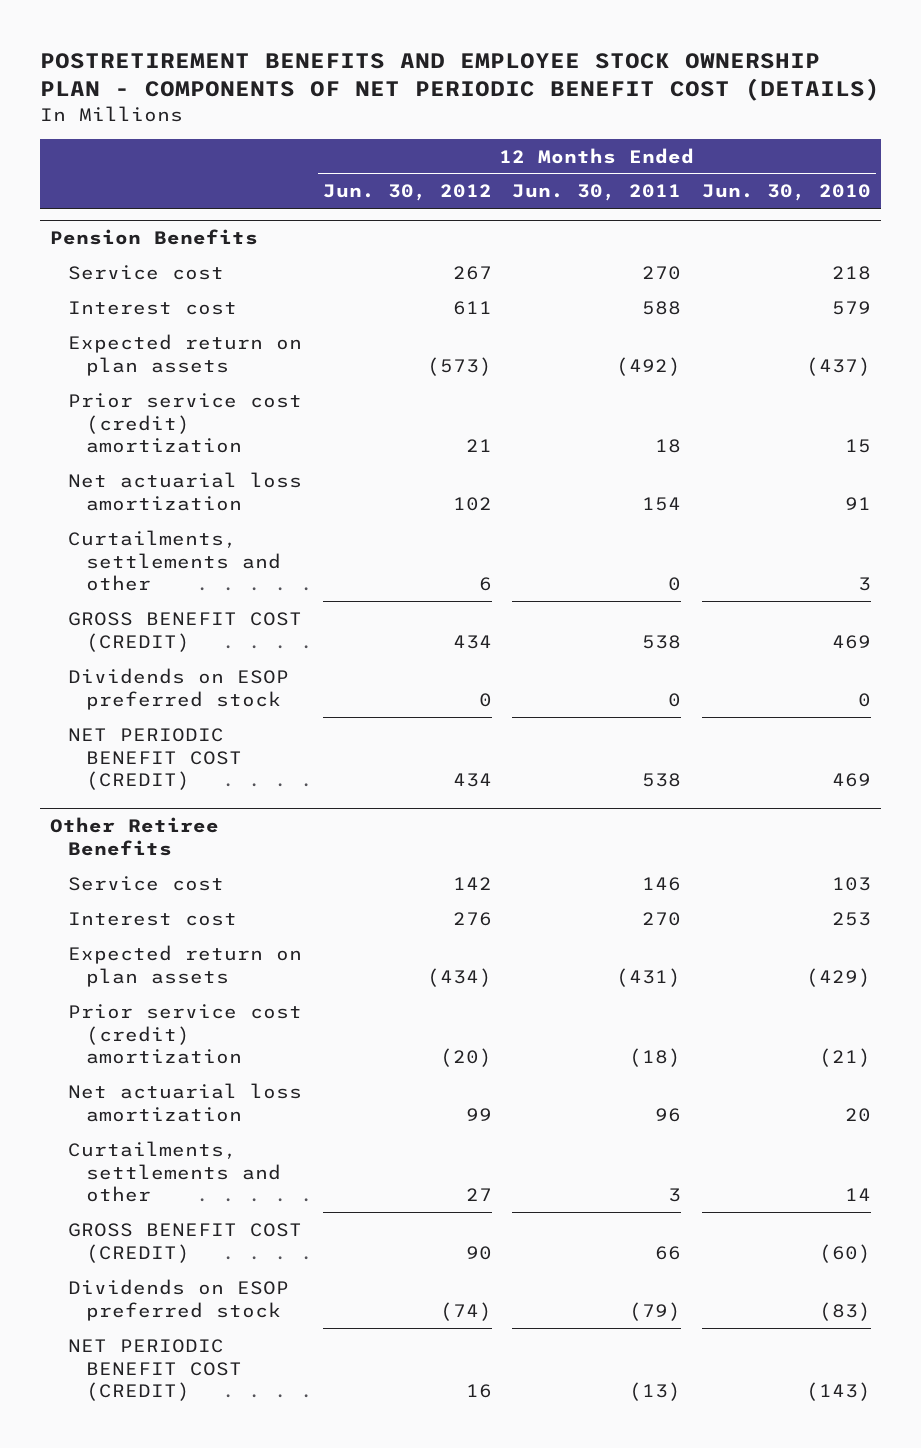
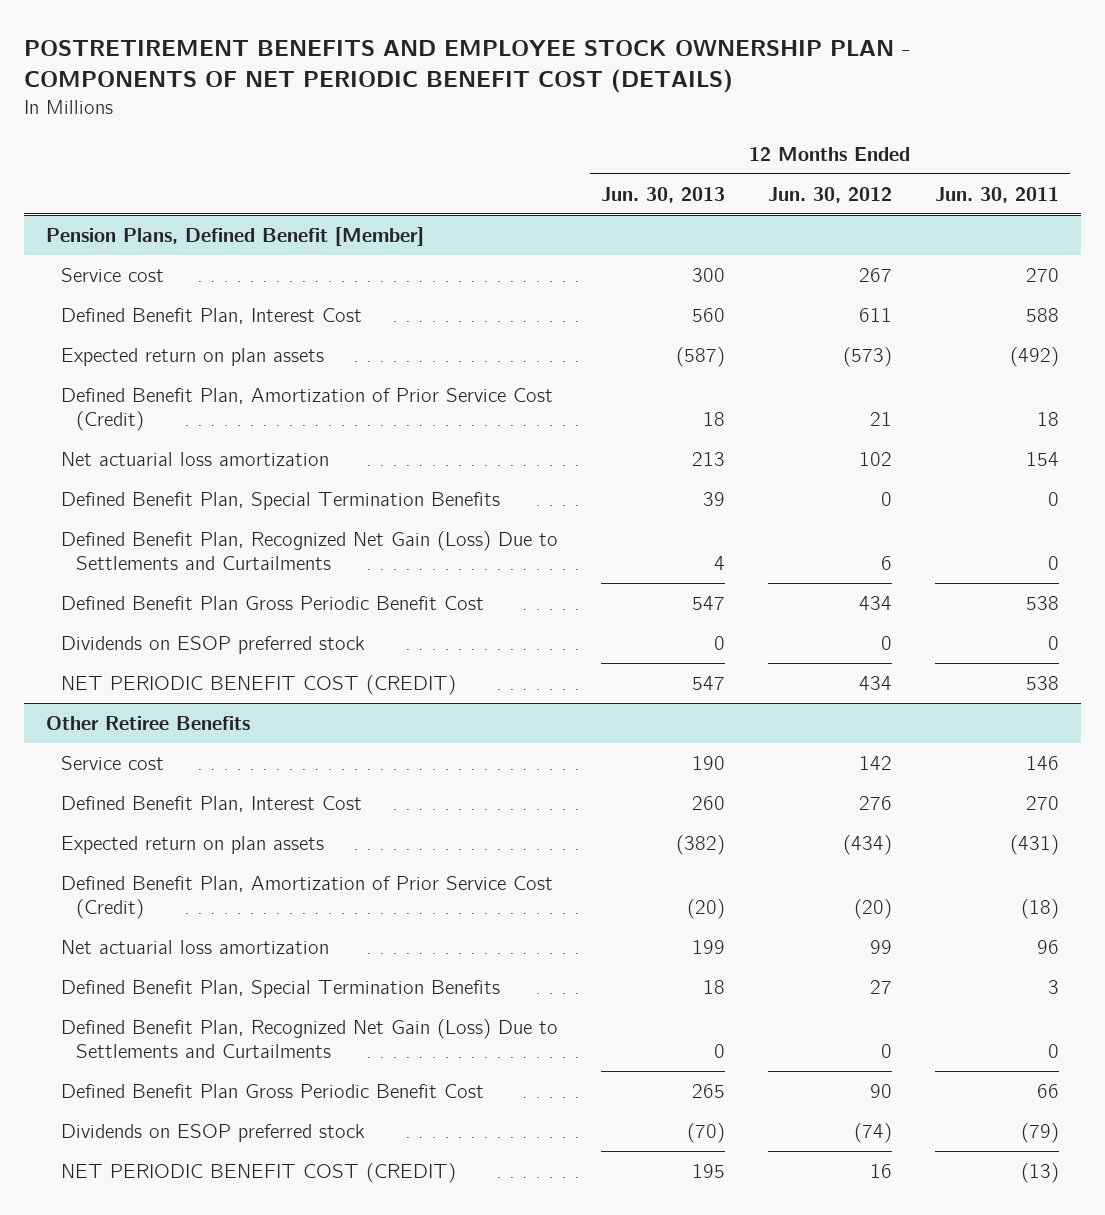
[701,184,871,202] Jun. 30, 2010 -> none
none -> [601,186,726,203] Jun. 30, 2013
[50,229,259,246] Pension Benefits -> none
none -> [45,226,424,246] Pension Plans, Defined Benefit [Member]
[68,300,238,315] Interest cost -> [61,307,363,324] Defined Benefit Plan, Interest Cost
[68,392,303,454] Prior service cost (credit) amortization -> [61,387,554,431] Defined Benefit Plan, Amortization of Prior Service Cost (Credit)
none -> [61,491,501,510] Defined Benefit Plan, Special Termination Benefits
[68,529,282,592] Curtailments, settlements and other -> [61,530,559,570] Defined Benefit Plan, Recognized Net Gain (Loss) Due to Settlements and Curtailments
[68,611,303,652] GROSS BENEFIT COST (CREDIT) -> [61,595,485,610] Defined Benefit Plan Gross Periodic Benefit Cost
[68,911,238,926] Interest cost -> [61,795,363,812] Defined Benefit Plan, Interest Cost
[68,1003,303,1065] Prior service cost (credit) amortization -> [61,875,554,919] Defined Benefit Plan, Amortization of Prior Service Cost (Credit)
none -> [61,979,501,998] Defined Benefit Plan, Special Termination Benefits
[68,1140,282,1203] Curtailments, settlements and other -> [61,1018,559,1058] Defined Benefit Plan, Recognized Net Gain (Loss) Due to Settlements and Curtailments
[465,1188,492,1202] 27 -> [881,1043,893,1058] 0
[668,1188,682,1203] 3 -> [1048,1043,1060,1058] 0
[68,1222,303,1263] GROSS BENEFIT COST (CREDIT) -> [61,1083,485,1098] Defined Benefit Plan Gross Periodic Benefit Cost

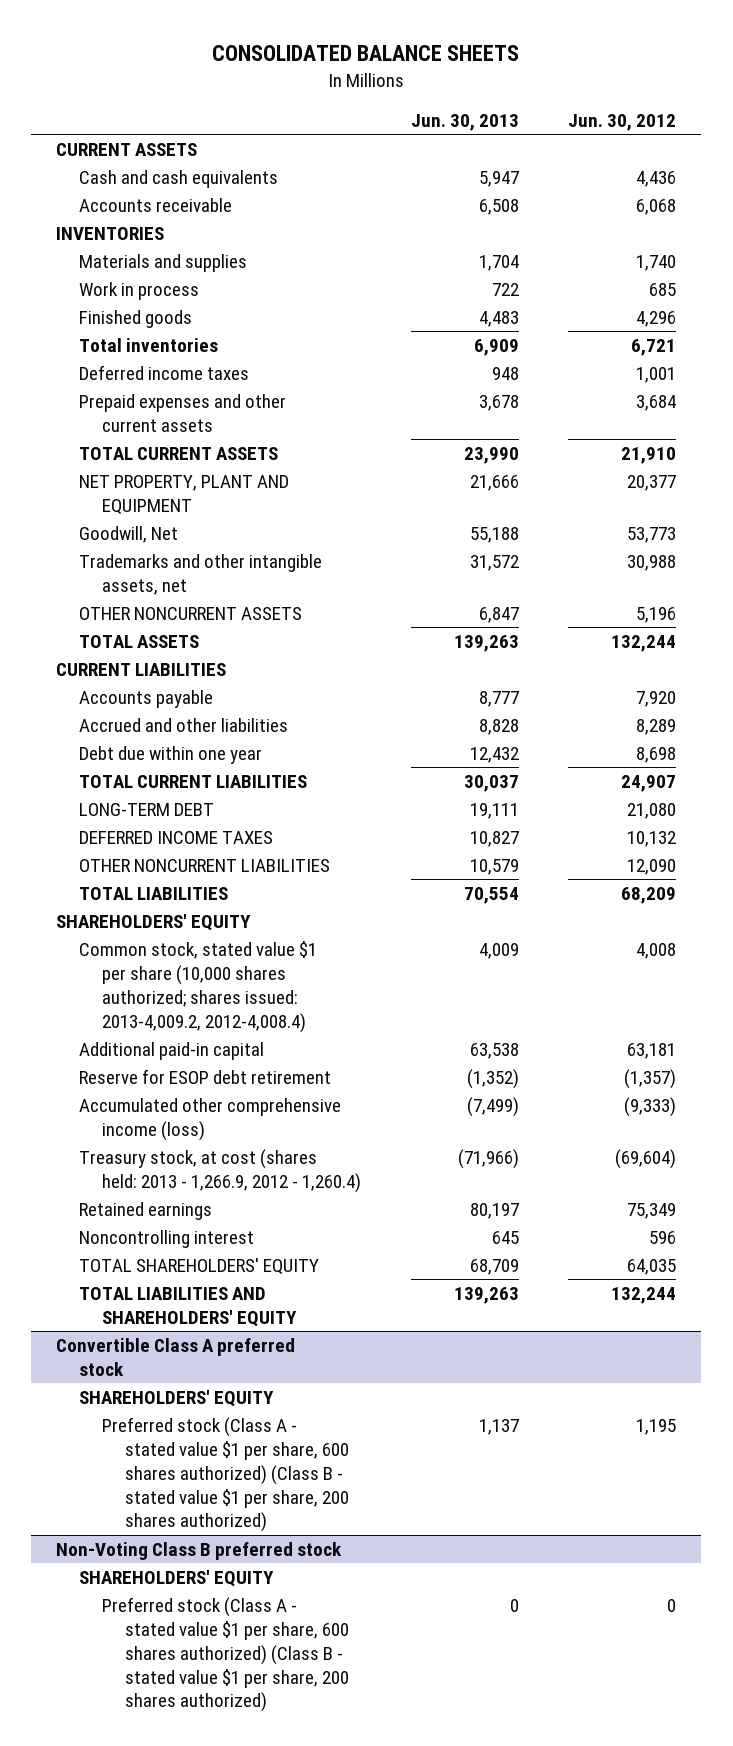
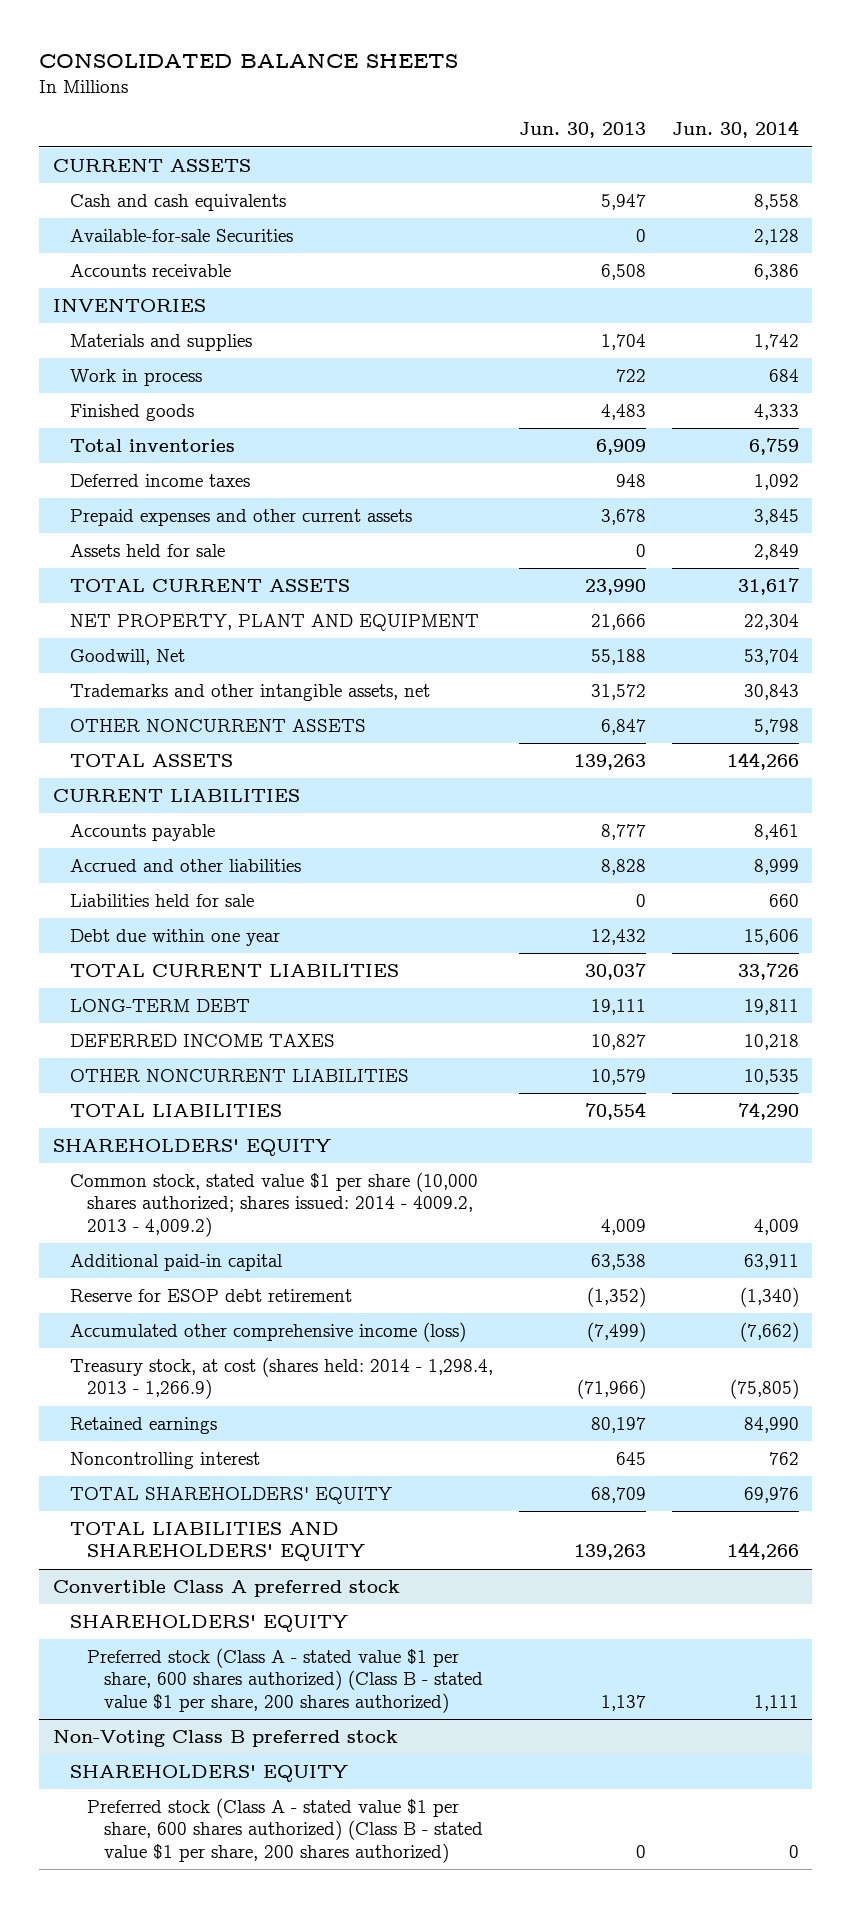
[568,113,677,131] Jun. 30, 2012 -> none
none -> [671,120,799,139] Jun. 30, 2014
none -> [69,228,293,242] Available-for-sale Securities
none -> [69,543,225,557] Assets held for sale
none -> [69,893,254,907] Liabilities held for sale
[79,941,318,1033] Common stock, stated value $1 per share (10,000 shares authorized; shares issued: 2013-4,009.2, 2012-4,008.4) -> [69,1171,478,1237] Common stock, stated value $1 per share (10,000 shares authorized; shares issued: 2014 - 4009.2, 2013 - 4,009.2)
[79,1149,361,1193] Treasury stock, at cost (shares held: 2013 - 1,266.9, 2012 - 1,260.4) -> [69,1356,493,1400] Treasury stock, at cost (shares held: 2014 - 1,298.4, 2013 - 1,266.9)

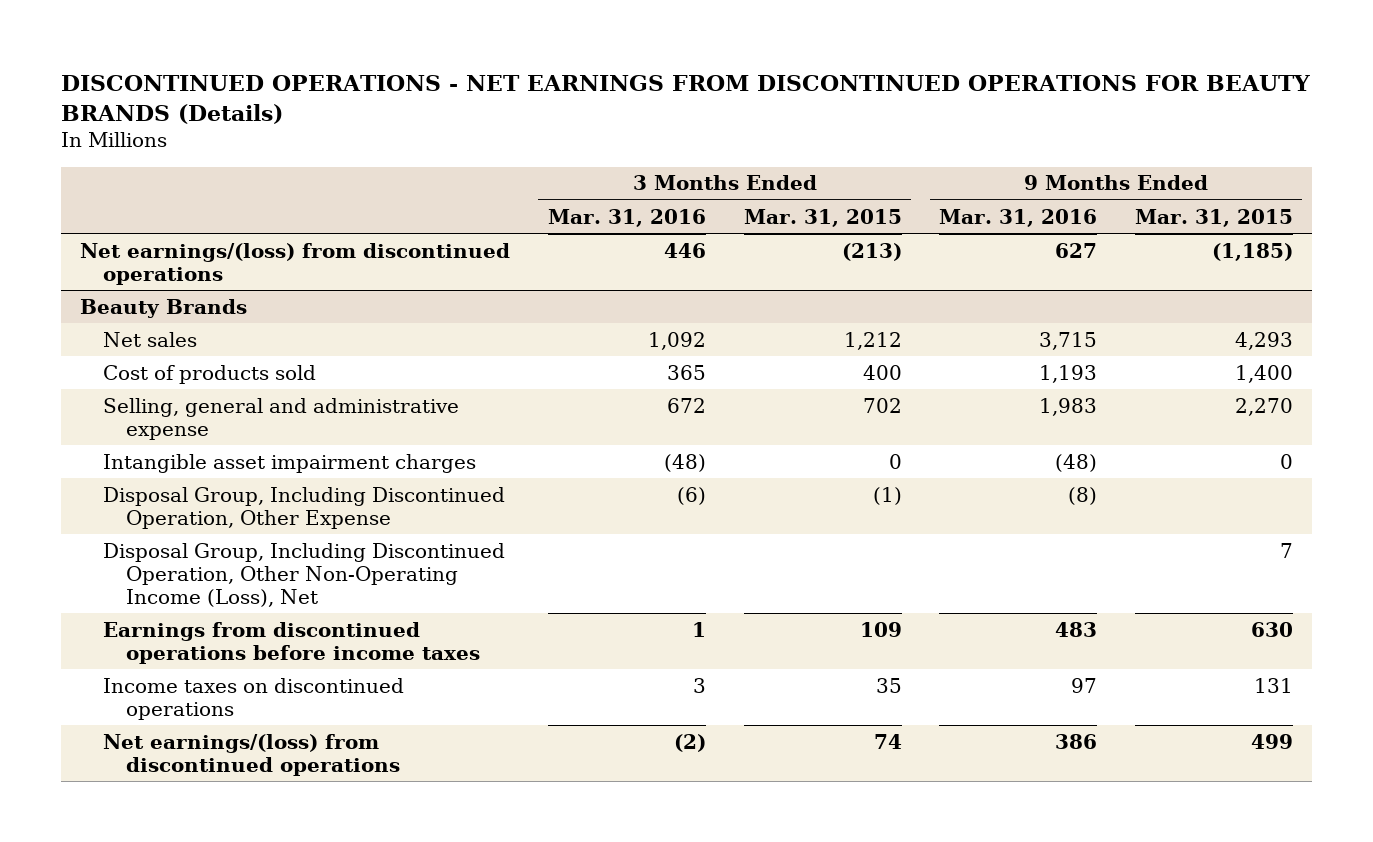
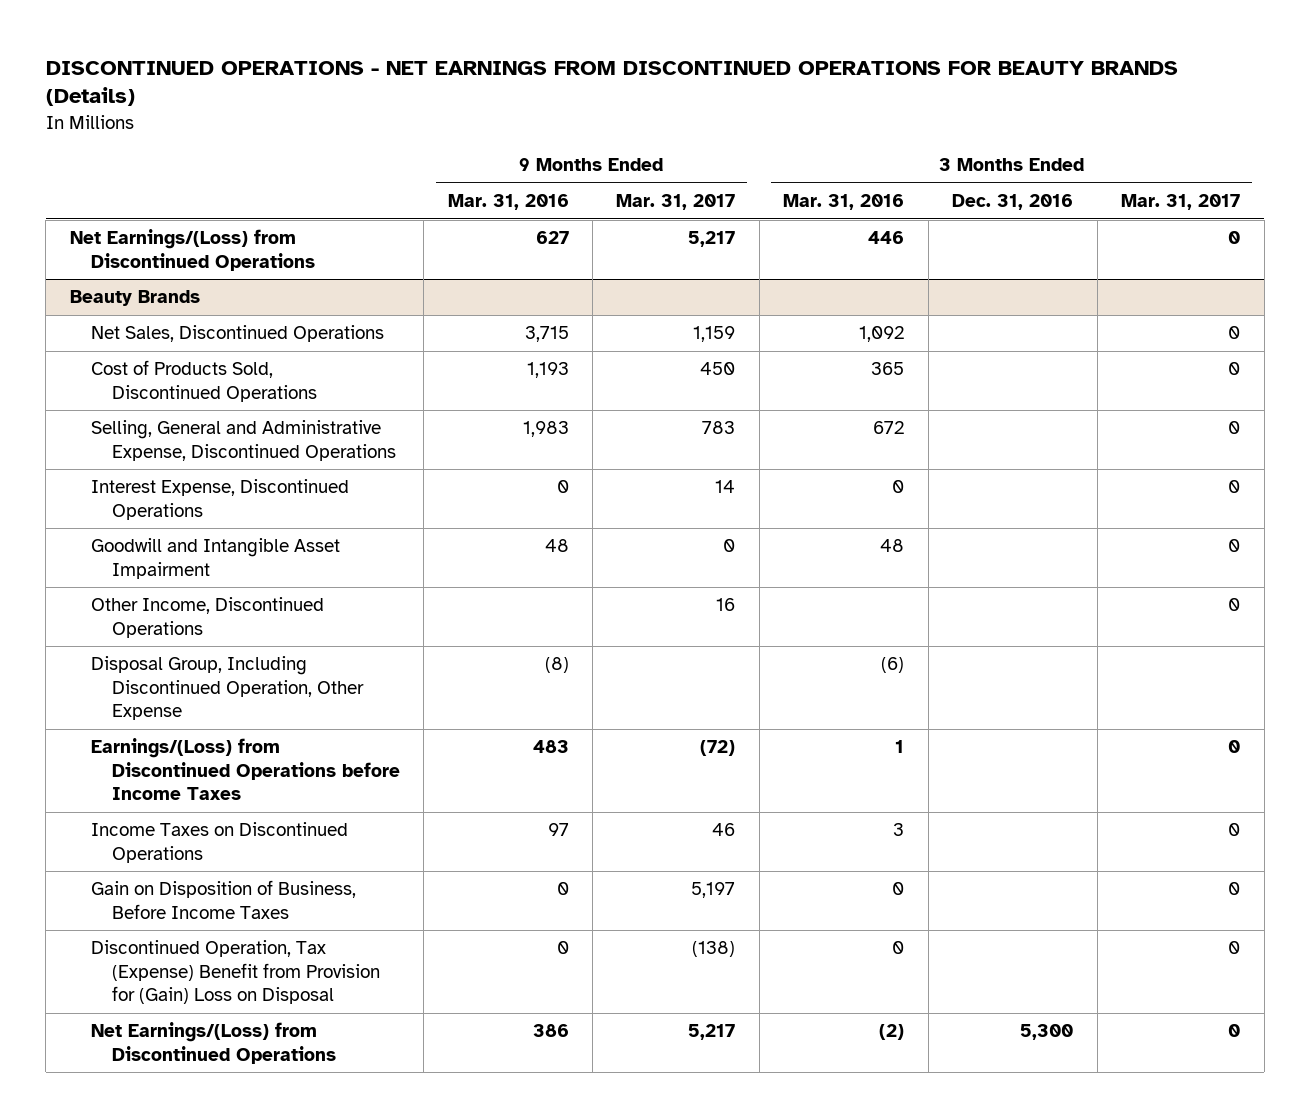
[743,208,902,227] Mar. 31, 2015 -> none
[1134,208,1293,227] Mar. 31, 2015 -> none
none -> [616,194,736,211] Mar. 31, 2017
none -> [952,194,1074,211] Dec. 31, 2016
none -> [1121,194,1241,211] Mar. 31, 2017
[80,242,511,285] Net earnings/(loss) from discontinued operations -> [69,229,315,271] Net Earnings/(Loss) from Discontinued Operations
[102,331,197,347] Net sales -> [90,325,384,343] Net Sales, Discontinued Operations
[102,364,316,384] Cost of products sold -> [90,360,317,402] Cost of Products Sold, Discontinued Operations
[102,397,459,440] Selling, general and administrative expense -> [90,420,396,461] Selling, General and Administrative Expense, Discontinued Operations
none -> [90,479,349,520] Interest Expense, Discontinued Operations
[102,453,476,473] Intangible asset impairment charges -> [90,538,340,579] Goodwill and Intangible Asset Impairment
[663,453,706,472] (48) -> [880,539,905,553] 48
[1055,453,1098,472] (48) -> [544,539,569,553] 48
none -> [90,597,324,638] Other Income, Discontinued Operations
[102,542,505,607] Disposal Group, Including Discontinued Operation, Other Non-Operating Income (Loss), Net -> none
[102,621,480,664] Earnings from discontinued operations before income taxes -> [90,738,400,801] Earnings/(Loss) from Discontinued Operations before Income Taxes
[102,677,404,720] Income taxes on discontinued operations -> [90,822,348,863] Income Taxes on Discontinued Operations
none -> [90,880,356,919] Gain on Disposition of Business, Before Income Taxes
none -> [90,940,380,1005] Discontinued Operation, Tax (Expense) Benefit from Provision for (Gain) Loss on Disposal
[102,733,400,776] Net earnings/(loss) from discontinued operations -> [90,1022,336,1064] Net Earnings/(Loss) from Discontinued Operations

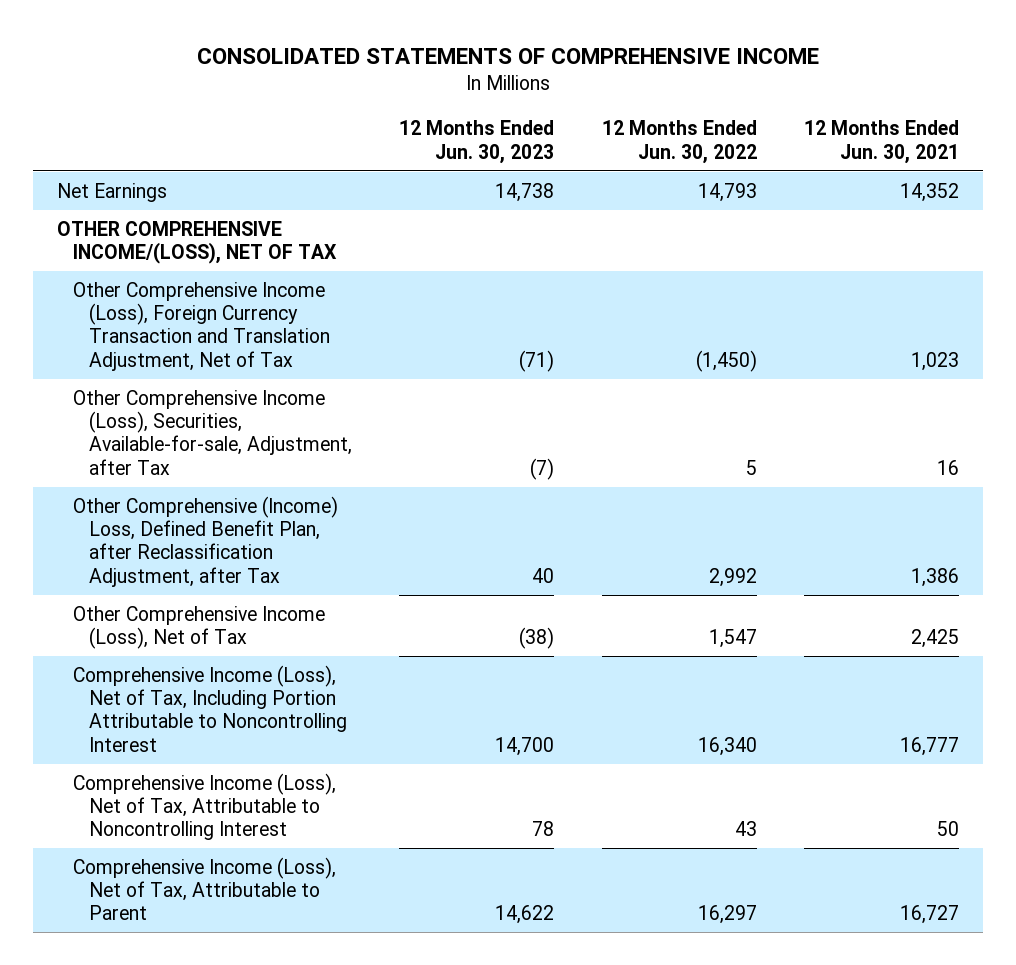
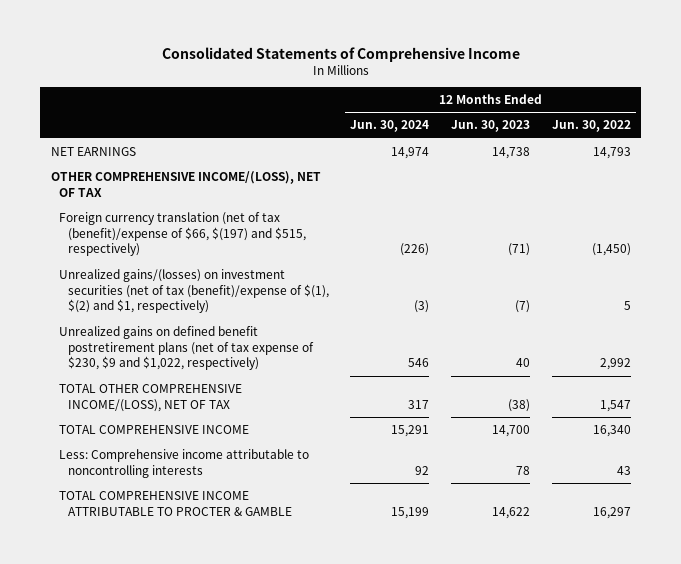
[197,47,820,64] CONSOLIDATED STATEMENTS OF COMPREHENSIVE INCOME -> [161,46,520,62] Consolidated Statements of Comprehensive Income
[804,120,960,164] 12 Months Ended Jun. 30, 2021 -> none
none -> [350,120,430,133] Jun. 30, 2024
[56,182,167,202] Net Earnings -> [50,147,136,157] NET EARNINGS
[72,281,331,371] Other Comprehensive Income (Loss), Foreign Currency Transaction and Translation Adjustment, Net of Tax -> [59,212,306,257] Foreign currency translation (net of tax (benefit)/expense of $66, $(197) and $515, respectively)
[72,389,353,475] Other Comprehensive Income (Loss), Securities, Available-for-sale, Adjustment, after Tax -> [59,269,329,314] Unrealized gains/(losses) on investment securities (net of tax (benefit)/expense of $(1), $(2) and $1, respectively)
[72,495,338,587] Other Comprehensive (Income) Loss, Defined Benefit Plan, after Reclassification Adjustment, after Tax -> [59,326,314,371] Unrealized gains on defined benefit postretirement plans (net of tax expense of $230, $9 and $1,022, respectively)
[72,605,325,650] Other Comprehensive Income (Loss), Net of Tax -> [59,384,243,412] TOTAL OTHER COMPREHENSIVE INCOME/(LOSS), NET OF TAX
[72,664,348,752] Comprehensive Income (Loss), Net of Tax, Including Portion Attributable to Noncontrolling Interest -> [59,425,250,435] TOTAL COMPREHENSIVE INCOME
[72,772,336,841] Comprehensive Income (Loss), Net of Tax, Attributable to Noncontrolling Interest -> [59,449,310,478] Less: Comprehensive income attributable to noncontrolling interests
[72,856,336,921] Comprehensive Income (Loss), Net of Tax, Attributable to Parent -> [59,491,292,516] TOTAL COMPREHENSIVE INCOME ATTRIBUTABLE TO PROCTER & GAMBLE

